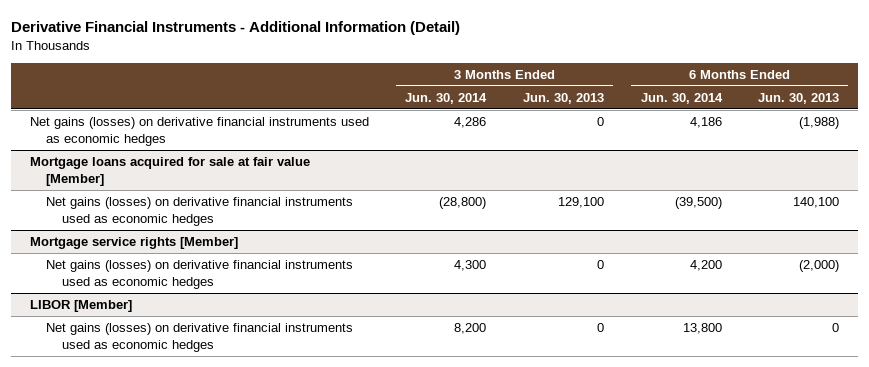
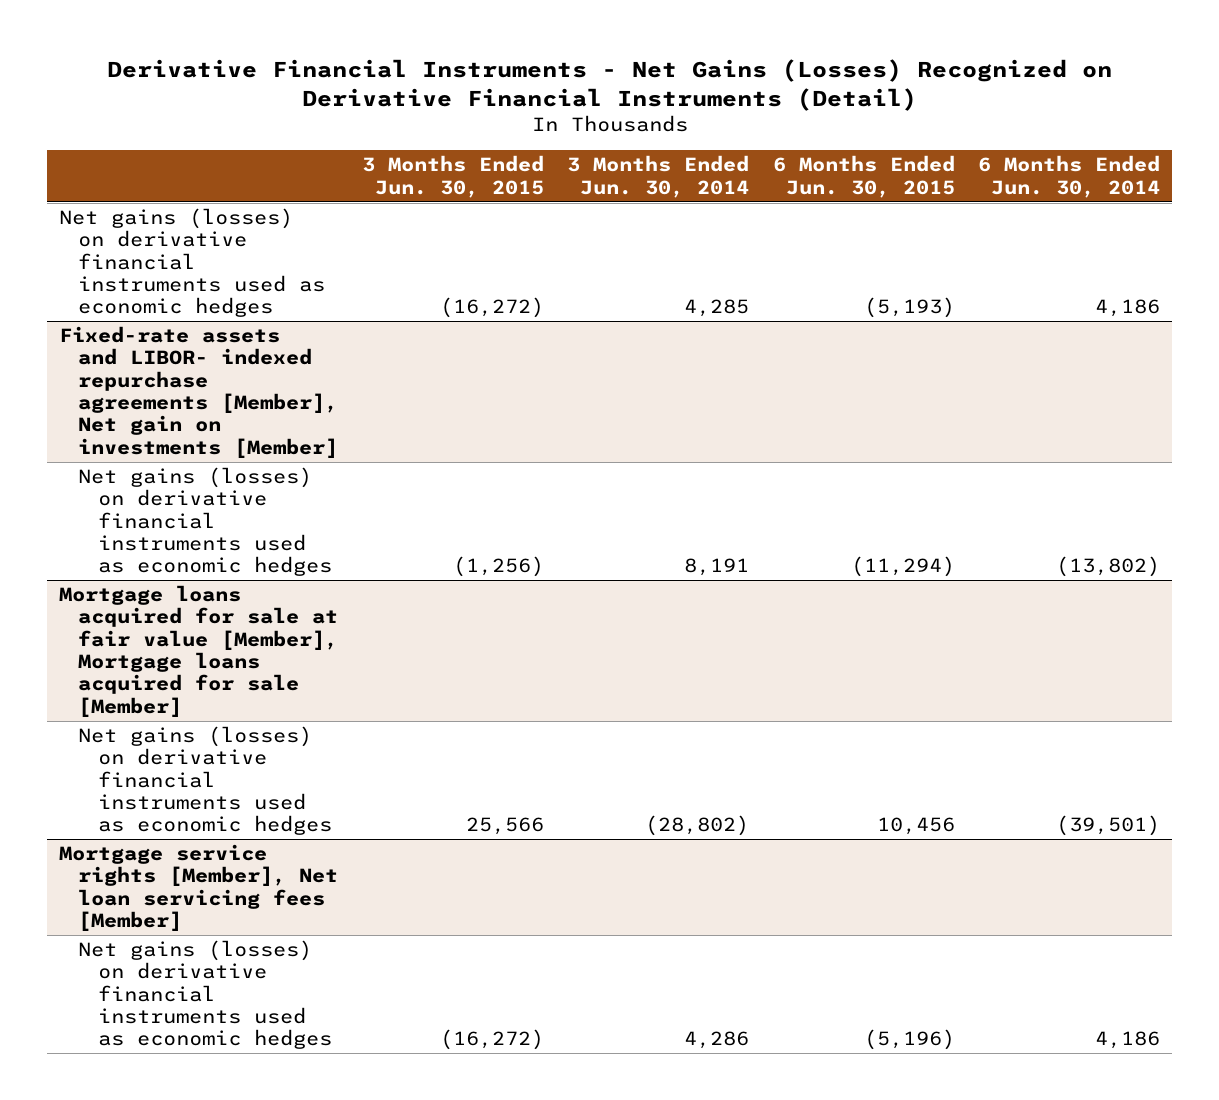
[11,20,461,35] Derivative Financial Instruments - Additional Information (Detail) -> [106,58,1112,112] Derivative Financial Instruments - Net Gains (Losses) Recognized on Derivative Financial Instruments (Detail)
[522,92,604,104] Jun. 30, 2013 -> none
[758,92,840,104] Jun. 30, 2013 -> none
none -> [361,155,544,198] 3 Months Ended Jun. 30, 2015
none -> [772,155,955,198] 6 Months Ended Jun. 30, 2015
none -> [59,208,326,318] Net gains (losses) on derivative financial instruments used as economic hedges
none -> [59,326,339,458] Fixed-rate assets and LIBOR- indexed repurchase agreements [Member], Net gain on investments [Member]
none -> [78,467,332,577] Net gains (losses) on derivative financial instruments used as economic hedges
none -> [59,585,339,717] Mortgage loans acquired for sale at fair value [Member], Mortgage loans acquired for sale [Member]
none -> [78,726,332,836] Net gains (losses) on derivative financial instruments used as economic hedges
none -> [59,844,339,932] Mortgage service rights [Member], Net loan servicing fees [Member]
[29,156,310,186] Mortgage loans acquired for sale at fair value [Member] -> none
[45,196,353,226] Net gains (losses) on derivative financial instruments used as economic hedges -> none
[29,236,238,249] Mortgage service rights [Member] -> none
[45,259,353,289] Net gains (losses) on derivative financial instruments used as economic hedges -> none
[29,299,132,312] LIBOR [Member] -> none
[45,322,353,352] Net gains (losses) on derivative financial instruments used as economic hedges -> none

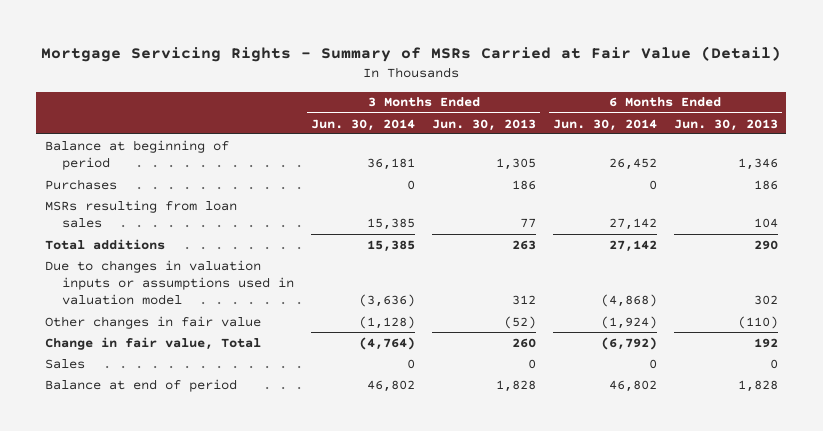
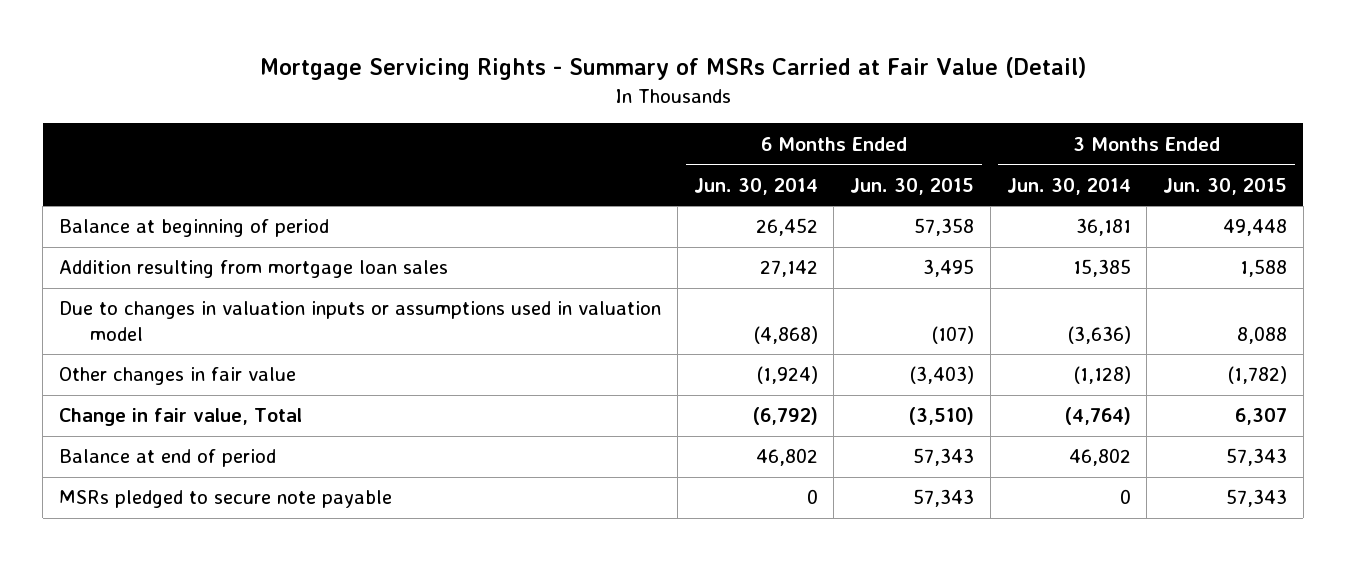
[431,118,536,131] Jun. 30, 2013 -> none
[673,118,778,131] Jun. 30, 2013 -> none
none -> [850,177,975,195] Jun. 30, 2015
none -> [1163,177,1288,195] Jun. 30, 2015
[44,178,117,190] Purchases -> none
[44,238,165,250] Total additions -> none
[44,199,237,229] MSRs resulting from loan sales -> [59,260,449,279] Addition resulting from mortgage loan sales
[44,358,85,369] Sales -> none
none -> [59,490,393,509] MSRs pledged to secure note payable

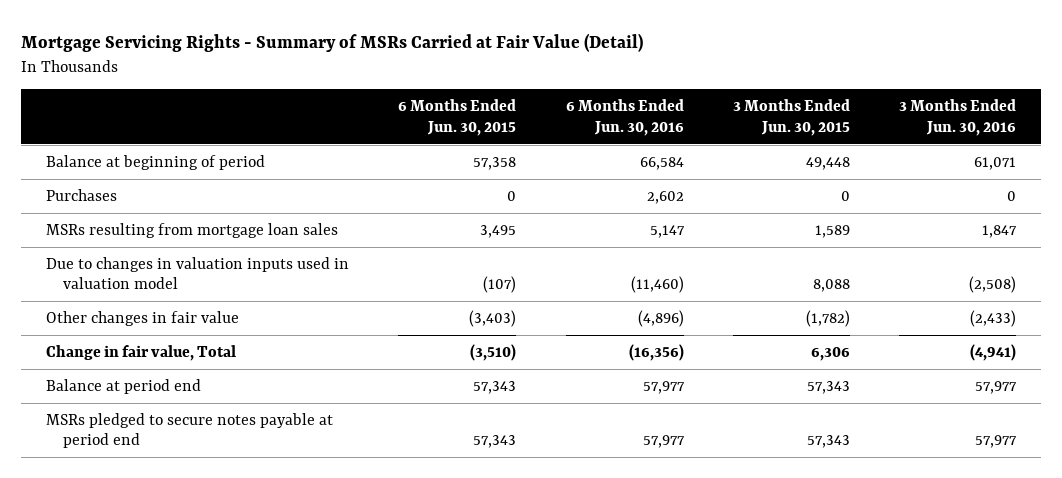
[693,177,818,195] Jun. 30, 2014 -> none
[1006,177,1131,195] Jun. 30, 2014 -> none
none -> [565,99,684,136] 6 Months Ended Jun. 30, 2016
none -> [899,99,1017,136] 3 Months Ended Jun. 30, 2016
none -> [45,189,117,202] Purchases
[59,260,449,279] Addition resulting from mortgage loan sales -> [45,223,338,239] MSRs resulting from mortgage loan sales
[1240,259,1288,278] 1,588 -> [815,225,851,239] 1,589
[59,301,662,341] Due to changes in valuation inputs or assumptions used in valuation model -> [45,257,349,290] Due to changes in valuation inputs used in valuation model
[1235,408,1288,426] 6,307 -> [811,347,851,362] 6,306
[59,449,277,468] Balance at end of period -> [45,379,201,395] Balance at period end
[59,490,393,509] MSRs pledged to secure note payable -> [45,413,333,449] MSRs pledged to secure notes payable at period end

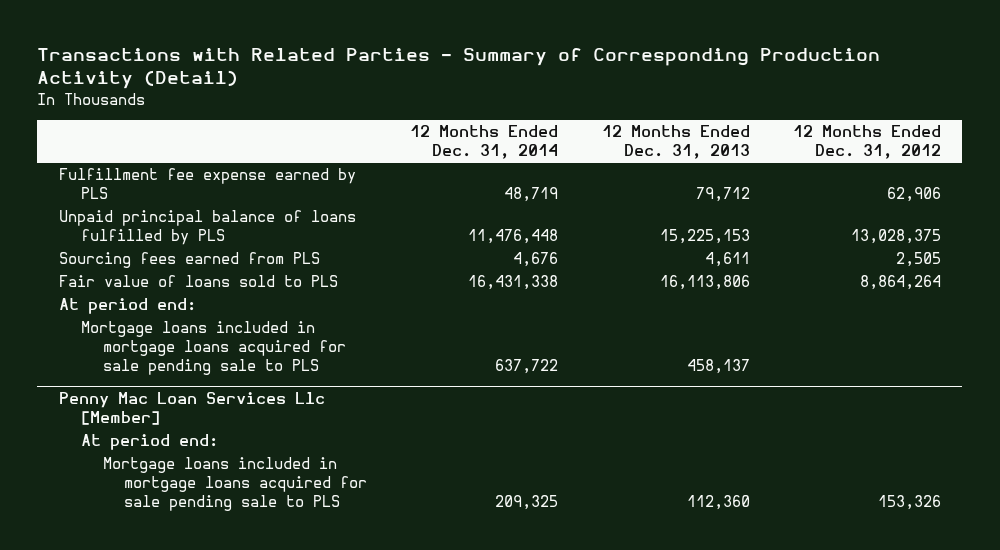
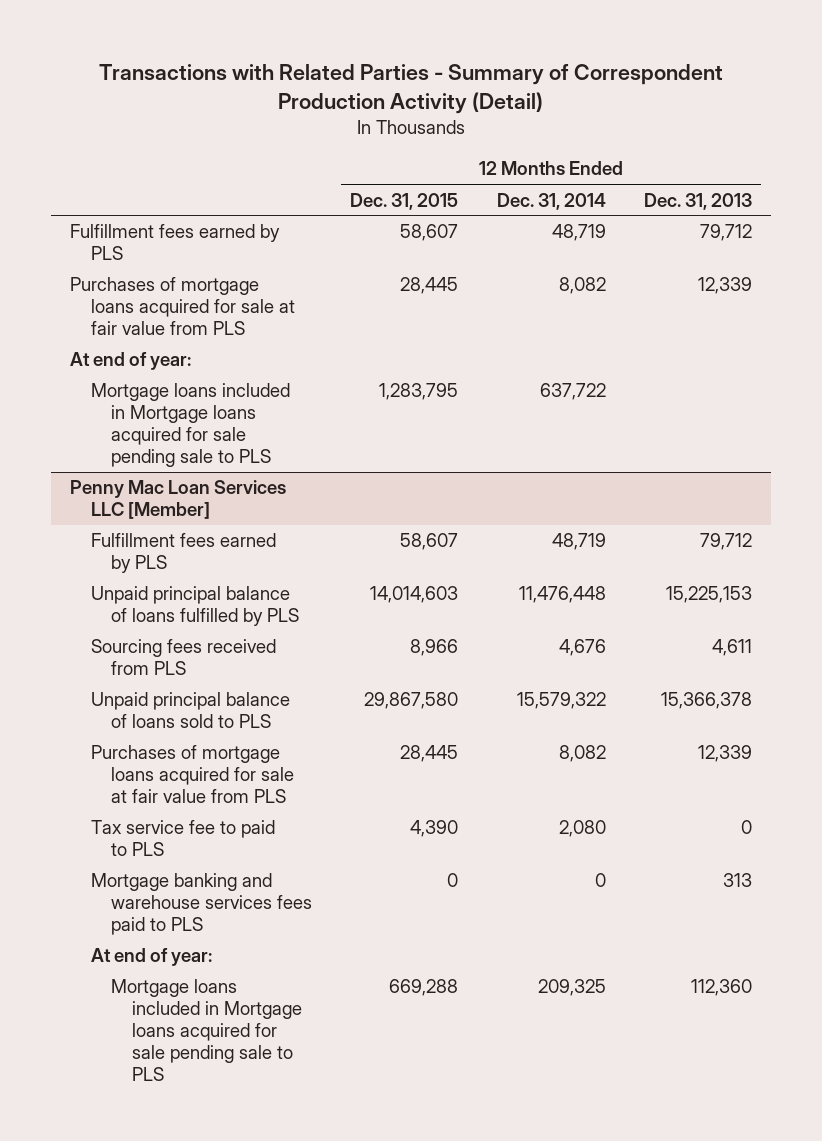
[37,47,881,90] Transactions with Related Parties - Summary of Corresponding Production Activity (Detail) -> [99,64,724,115] Transactions with Related Parties - Summary of Correspondent Production Activity (Detail)
[792,125,941,160] 12 Months Ended Dec. 31, 2012 -> none
none -> [350,192,459,210] Dec. 31, 2015
[58,168,356,200] Fulfillment fee expense earned by PLS -> [70,224,281,261] Fulfillment fees earned by PLS
none -> [70,277,295,336] Purchases of mortgage loans acquired for sale at fair value from PLS
none -> [70,352,192,371] At end of year:
none -> [90,383,290,468] Mortgage loans included in Mortgage loans acquired for sale pending sale to PLS
none -> [70,480,287,520] Penny Mac Loan Services LLC [Member]
none -> [90,533,276,574] Fulfillment fees earned by PLS
[58,391,325,425] Penny Mac Loan Services Llc [Member] -> none
[80,434,218,451] At period end: -> none
[102,457,368,512] Mortgage loans included in mortgage loans acquired for sale pending sale to PLS -> none
[58,252,320,269] Sourcing fees earned from PLS -> [90,639,276,676] Sourcing fees received from PLS
[58,275,338,288] Fair value of loans sold to PLS -> [90,692,290,729] Unpaid principal balance of loans sold to PLS
[468,275,559,291] 16,431,338 -> [516,692,606,710] 15,579,322
[659,275,750,291] 16,113,806 -> [660,692,752,710] 15,366,378
none -> [90,745,295,804] Purchases of mortgage loans acquired for sale at fair value from PLS
none -> [90,820,275,857] Tax service fee to paid to PLS
none -> [90,873,313,936] Mortgage banking and warehouse services fees paid to PLS
[58,298,196,315] At period end: -> [90,948,212,967] At end of year:
[80,321,346,376] Mortgage loans included in mortgage loans acquired for sale pending sale to PLS -> [111,979,302,1082] Mortgage loans included in Mortgage loans acquired for sale pending sale to PLS
[495,359,559,375] 637,722 -> [537,979,606,997] 209,325
[686,359,750,375] 458,137 -> [690,979,752,997] 112,360

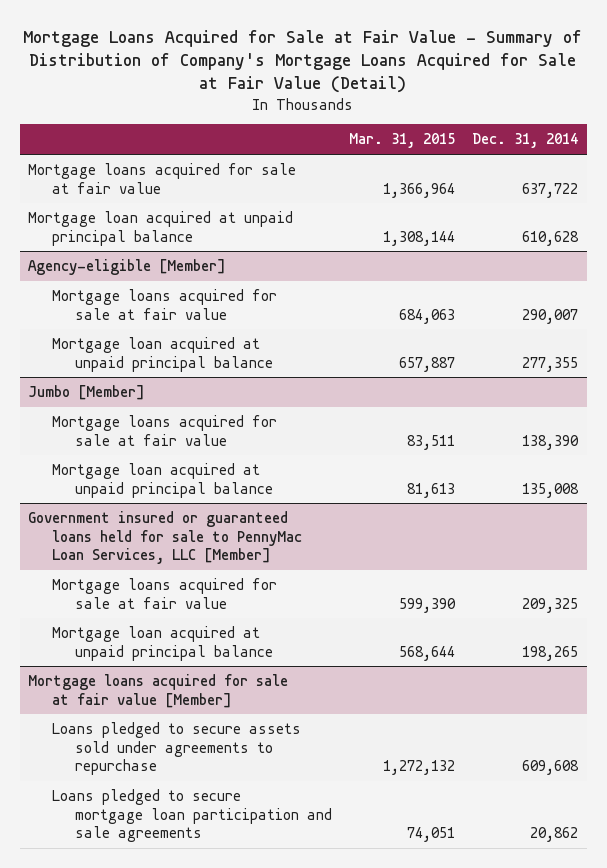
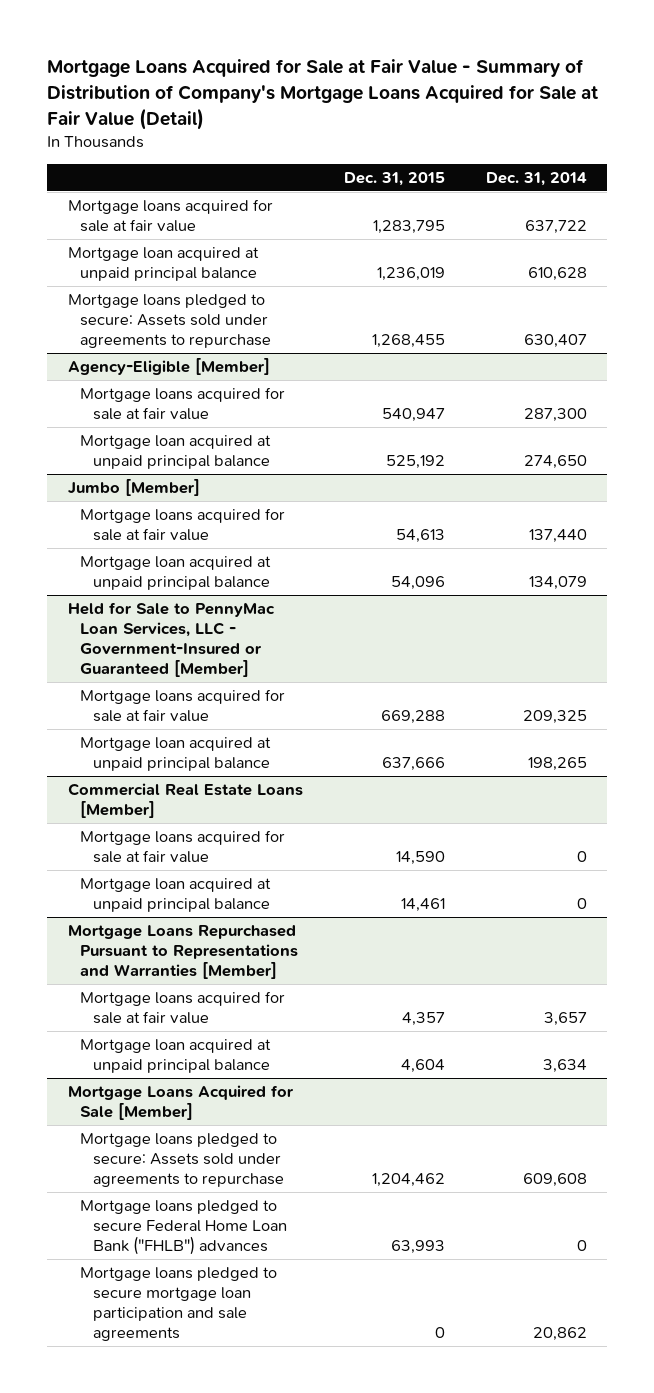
[349,133,456,149] Mar. 31, 2015 -> none
none -> [343,172,445,187] Dec. 31, 2015
none -> [67,293,272,349] Mortgage loans pledged to secure: Assets sold under agreements to repurchase
[28,258,227,275] Agency-eligible [Member] -> [67,357,270,375] Agency-Eligible [Member]
[522,308,579,324] 290,007 -> [523,408,587,423] 287,300
[522,356,579,372] 277,355 -> [523,455,587,470] 274,650
[522,434,580,450] 138,390 -> [528,529,587,544] 137,440
[522,482,580,498] 135,008 -> [528,576,587,591] 134,079
[28,510,302,565] Government insured or guaranteed loans held for sale to PennyMac Loan Services, LLC [Member] -> [67,601,275,678] Held for Sale to PennyMac Loan Services, LLC - Government-Insured or Guaranteed [Member]
none -> [67,782,303,819] Commercial Real Estate Loans [Member]
none -> [80,829,286,864] Mortgage loans acquired for sale at fair value
none -> [80,877,272,913] Mortgage loan acquired at unpaid principal balance
none -> [67,924,299,980] Mortgage Loans Repurchased Pursuant to Representations and Warranties [Member]
none -> [80,990,286,1025] Mortgage loans acquired for sale at fair value
none -> [80,1038,272,1074] Mortgage loan acquired at unpaid principal balance
[28,673,289,708] Mortgage loans acquired for sale at fair value [Member] -> [67,1084,294,1121] Mortgage Loans Acquired for Sale [Member]
[51,721,301,776] Loans pledged to secure assets sold under agreements to repurchase -> [80,1132,284,1188] Mortgage loans pledged to secure: Assets sold under agreements to repurchase
none -> [80,1199,287,1256] Mortgage loans pledged to secure Federal Home Loan Bank ("FHLB") advances
[51,788,332,843] Loans pledged to secure mortgage loan participation and sale agreements -> [80,1266,278,1342] Mortgage loans pledged to secure mortgage loan participation and sale agreements

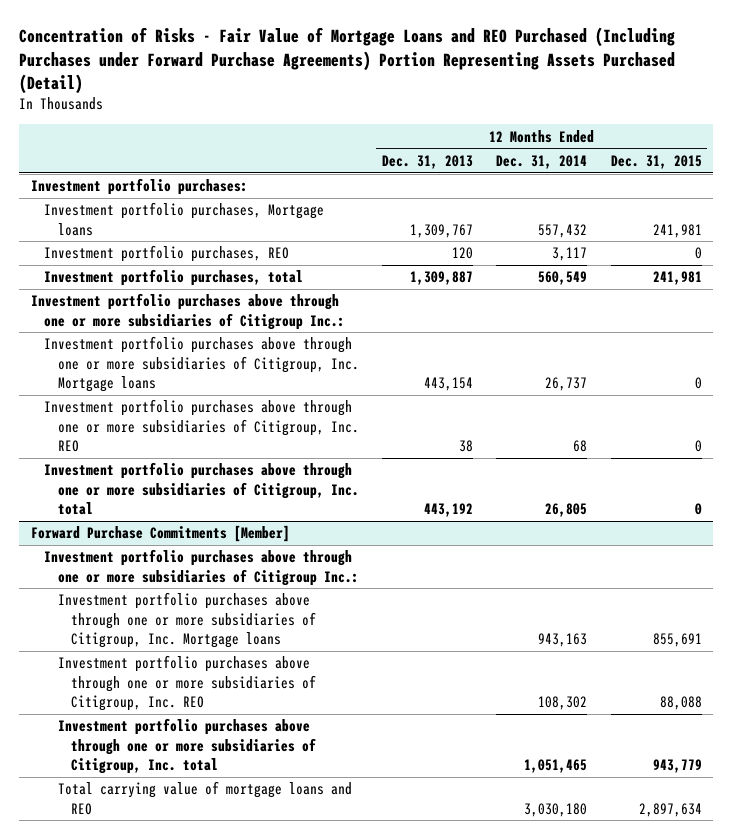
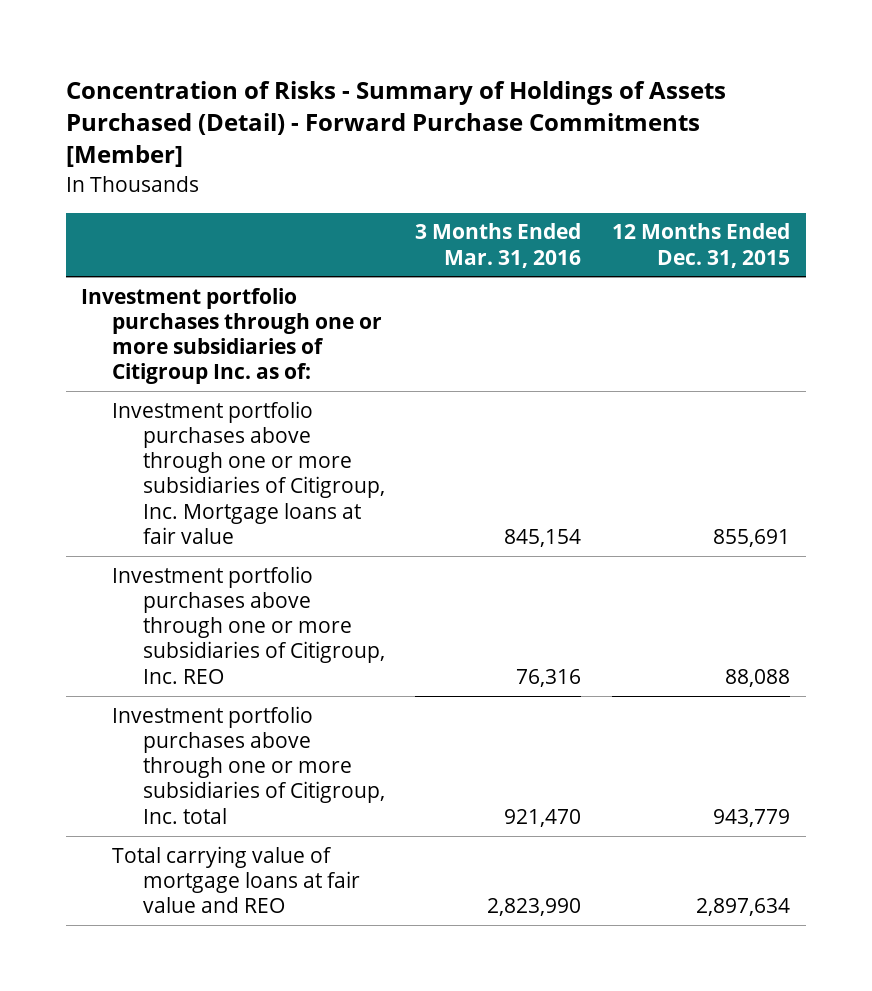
[18,27,675,95] Concentration of Risks - Fair Value of Mortgage Loans and REO Purchased (Including Purchases under Forward Purchase Agreements) Portion Representing Assets Purchased (Detail) -> [66,80,727,168] Concentration of Risks - Summary of Holdings of Assets Purchased (Detail) - Forward Purchase Commitments [Member]
[381,154,473,169] Dec. 31, 2013 -> none
[496,154,588,169] Dec. 31, 2014 -> none
none -> [415,223,582,268] 3 Months Ended Mar. 31, 2016
[30,178,248,196] Investment portfolio purchases: -> none
[44,202,325,236] Investment portfolio purchases, Mortgage loans -> none
[44,245,290,263] Investment portfolio purchases, REO -> none
[44,269,304,287] Investment portfolio purchases, total -> none
[44,399,359,452] Investment portfolio purchases above through one or more subsidiaries of Citigroup, Inc. REO -> none
[44,462,359,515] Investment portfolio purchases above through one or more subsidiaries of Citigroup, Inc. total -> none
[30,525,290,543] Forward Purchase Commitments [Member] -> none
[44,549,359,586] Investment portfolio purchases above through one or more subsidiaries of Citigroup Inc.: -> none
[57,592,317,648] Investment portfolio purchases above through one or more subsidiaries of Citigroup, Inc. Mortgage loans -> none
[30,293,346,330] Investment portfolio purchases above through one or more subsidiaries of Citigroup Inc.: -> [81,287,382,385] Investment portfolio purchases through one or more subsidiaries of Citigroup Inc. as of:
[44,336,359,392] Investment portfolio purchases above through one or more subsidiaries of Citigroup, Inc. Mortgage loans -> [111,400,385,544] Investment portfolio purchases above through one or more subsidiaries of Citigroup, Inc. Mortgage loans at fair value
[694,376,702,389] 0 -> [713,528,791,547] 855,691
[57,781,352,815] Total carrying value of mortgage loans and REO -> [111,845,360,914] Total carrying value of mortgage loans at fair value and REO

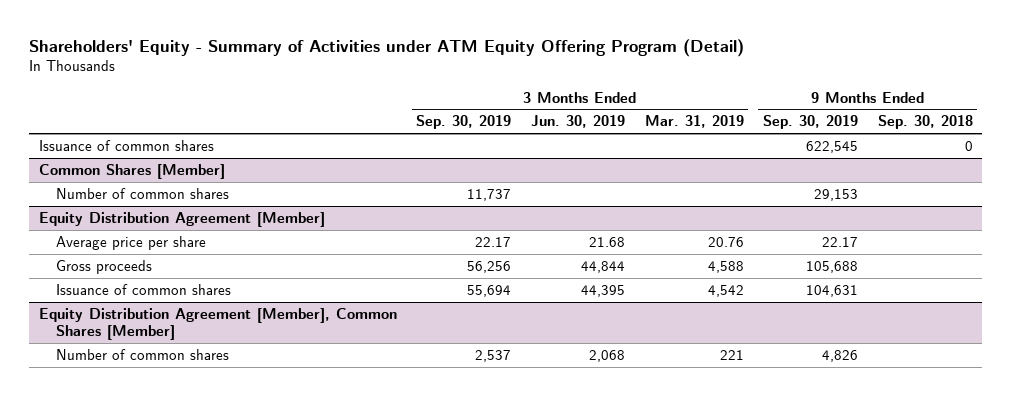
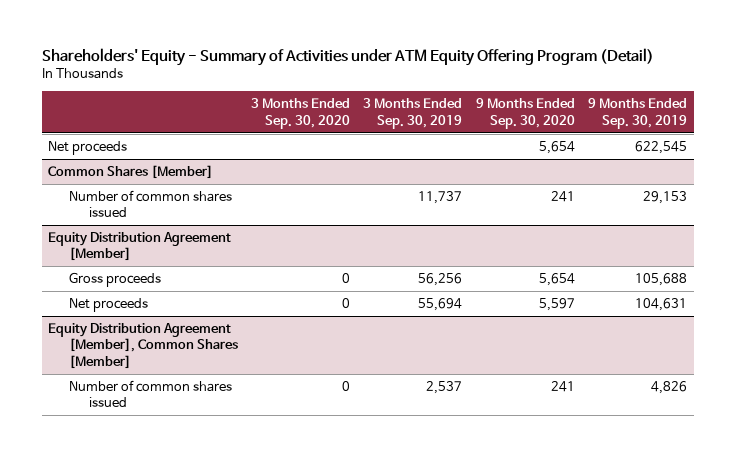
[530,115,625,129] Jun. 30, 2019 -> none
[644,115,744,129] Mar. 31, 2019 -> none
[877,115,973,130] Sep. 30, 2018 -> none
none -> [250,98,350,129] 3 Months Ended Sep. 30, 2020
none -> [475,98,575,129] 9 Months Ended Sep. 30, 2020
[38,139,214,151] Issuance of common shares -> [48,141,128,156] Net proceeds
[55,187,229,199] Number of common shares -> [68,190,232,218] Number of common shares issued
[55,235,206,250] Average price per share -> none
[55,283,231,295] Issuance of common shares -> [68,298,148,313] Net proceeds
[55,348,229,360] Number of common shares -> [68,380,232,408] Number of common shares issued

